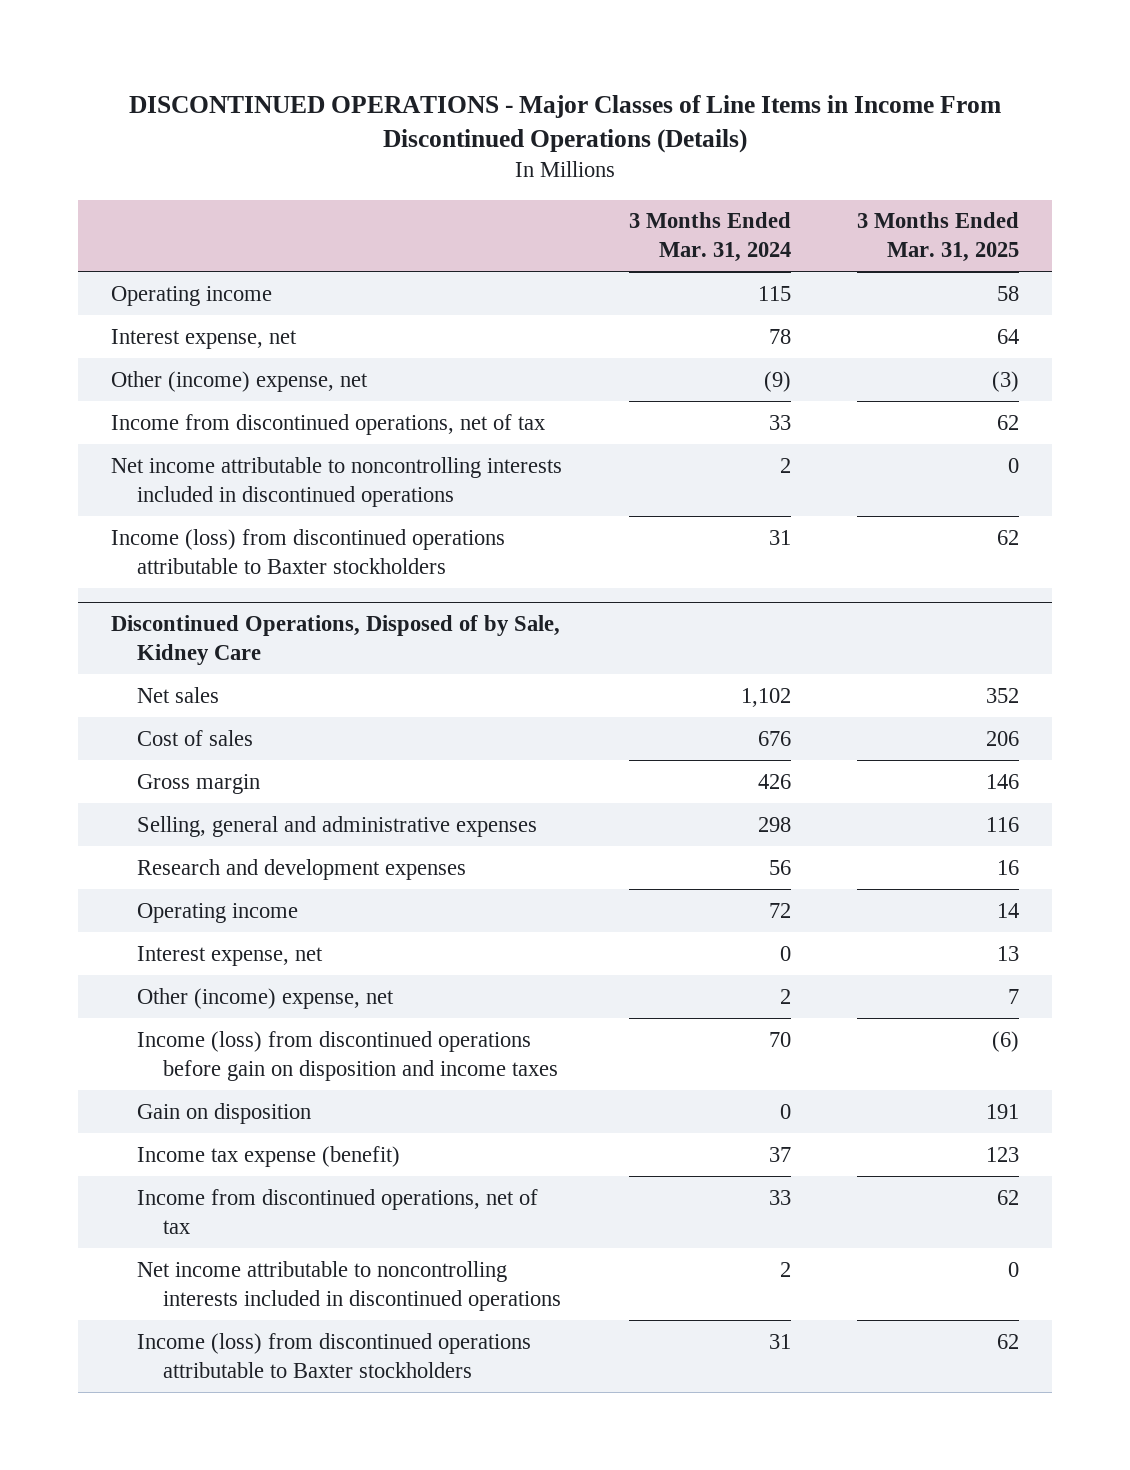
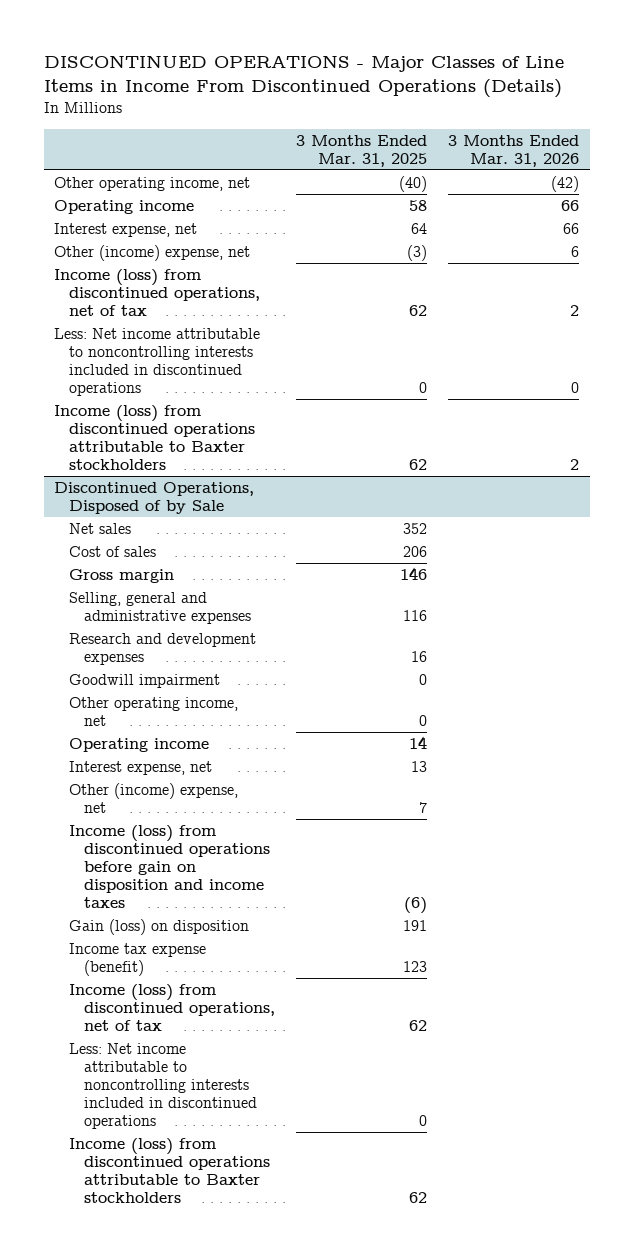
[628,212,791,263] 3 Months Ended Mar. 31, 2024 -> none
none -> [448,134,580,167] 3 Months Ended Mar. 31, 2026
none -> [54,176,251,191] Other operating income, net
[111,413,546,435] Income from discontinued operations, net of tax -> [54,268,261,316] Income (loss) from discontinued operations, net of tax
[111,456,563,507] Net income attributable to noncontrolling interests included in discontinued operations -> [54,327,261,396] Less: Net income attributable to noncontrolling interests included in discontinued operations
[111,615,561,666] Discontinued Operations, Disposed of by Sale, Kidney Care -> [54,481,255,514] Discontinued Operations, Disposed of by Sale
none -> [69,673,221,688] Goodwill impairment
none -> [69,696,239,726] Other operating income, net
[137,1102,312,1124] Gain on disposition -> [69,918,250,935] Gain (loss) on disposition
[137,1188,539,1234] Income from discontinued operations, net of tax -> [69,983,276,1031] Income (loss) from discontinued operations, net of tax
[137,1260,561,1311] Net income attributable to noncontrolling interests included in discontinued operations -> [69,1042,258,1129] Less: Net income attributable to noncontrolling interests included in discontinued operations

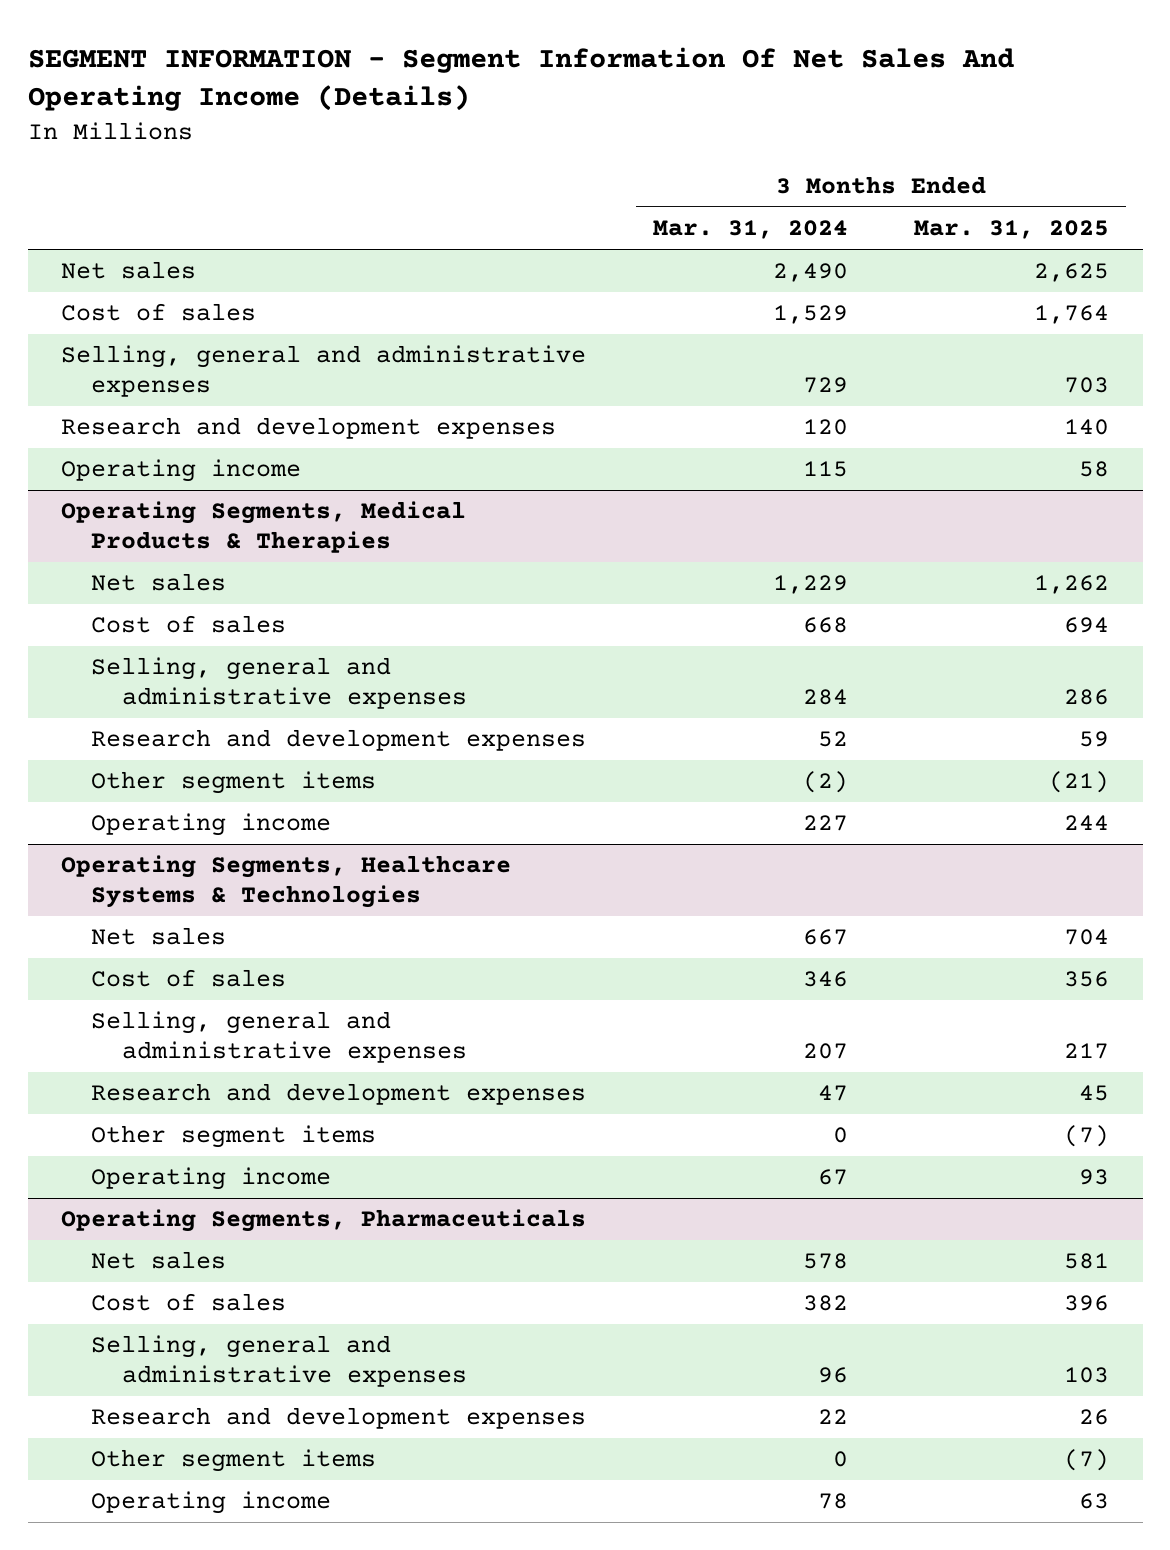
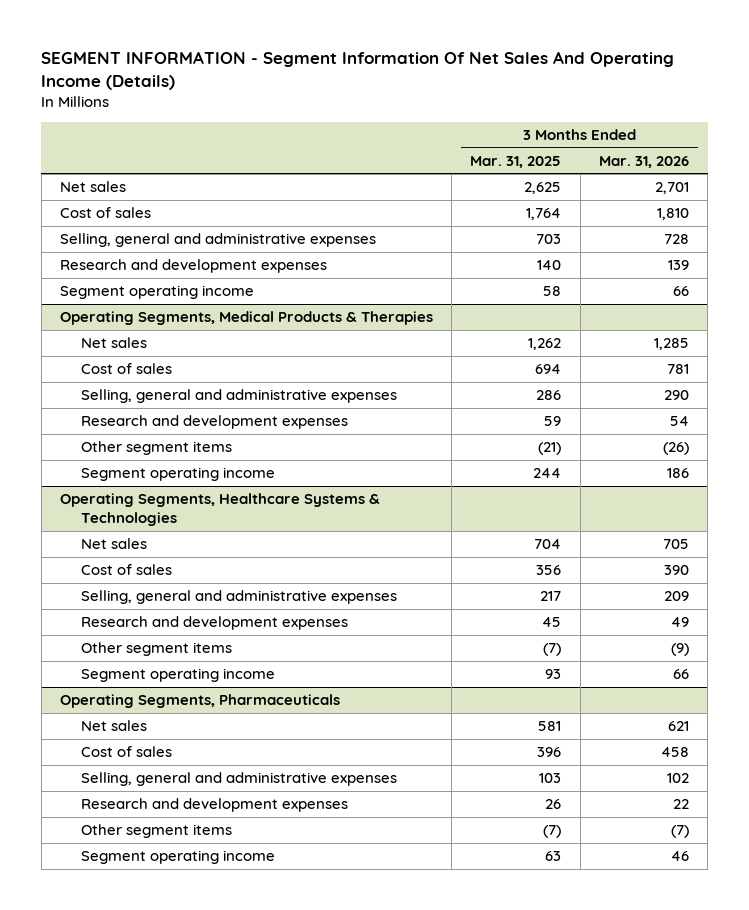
[652,220,848,240] Mar. 31, 2024 -> none
none -> [598,155,689,168] Mar. 31, 2026
[60,459,301,483] Operating income -> [59,285,254,300] Segment operating income
[91,813,332,837] Operating income -> [81,467,276,482] Segment operating income
[91,1167,332,1191] Operating income -> [81,668,276,683] Segment operating income
[91,1491,332,1515] Operating income -> [81,850,276,865] Segment operating income

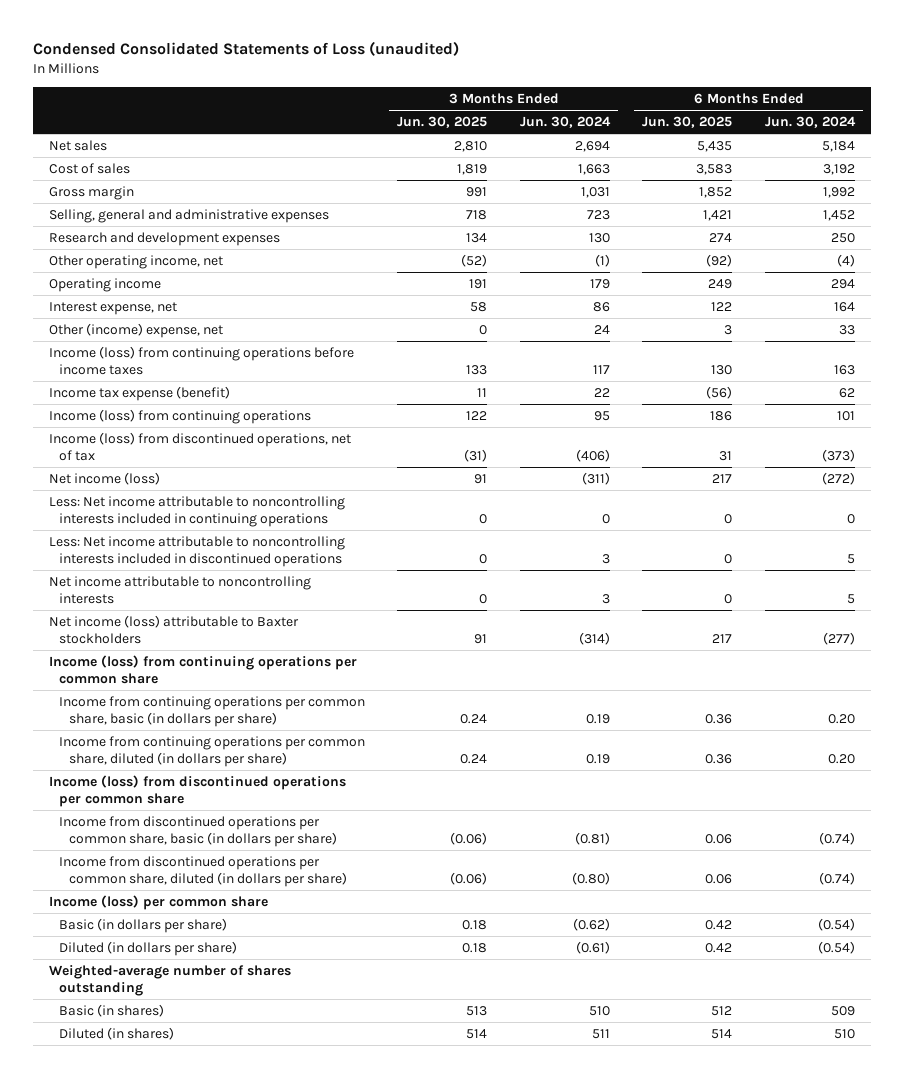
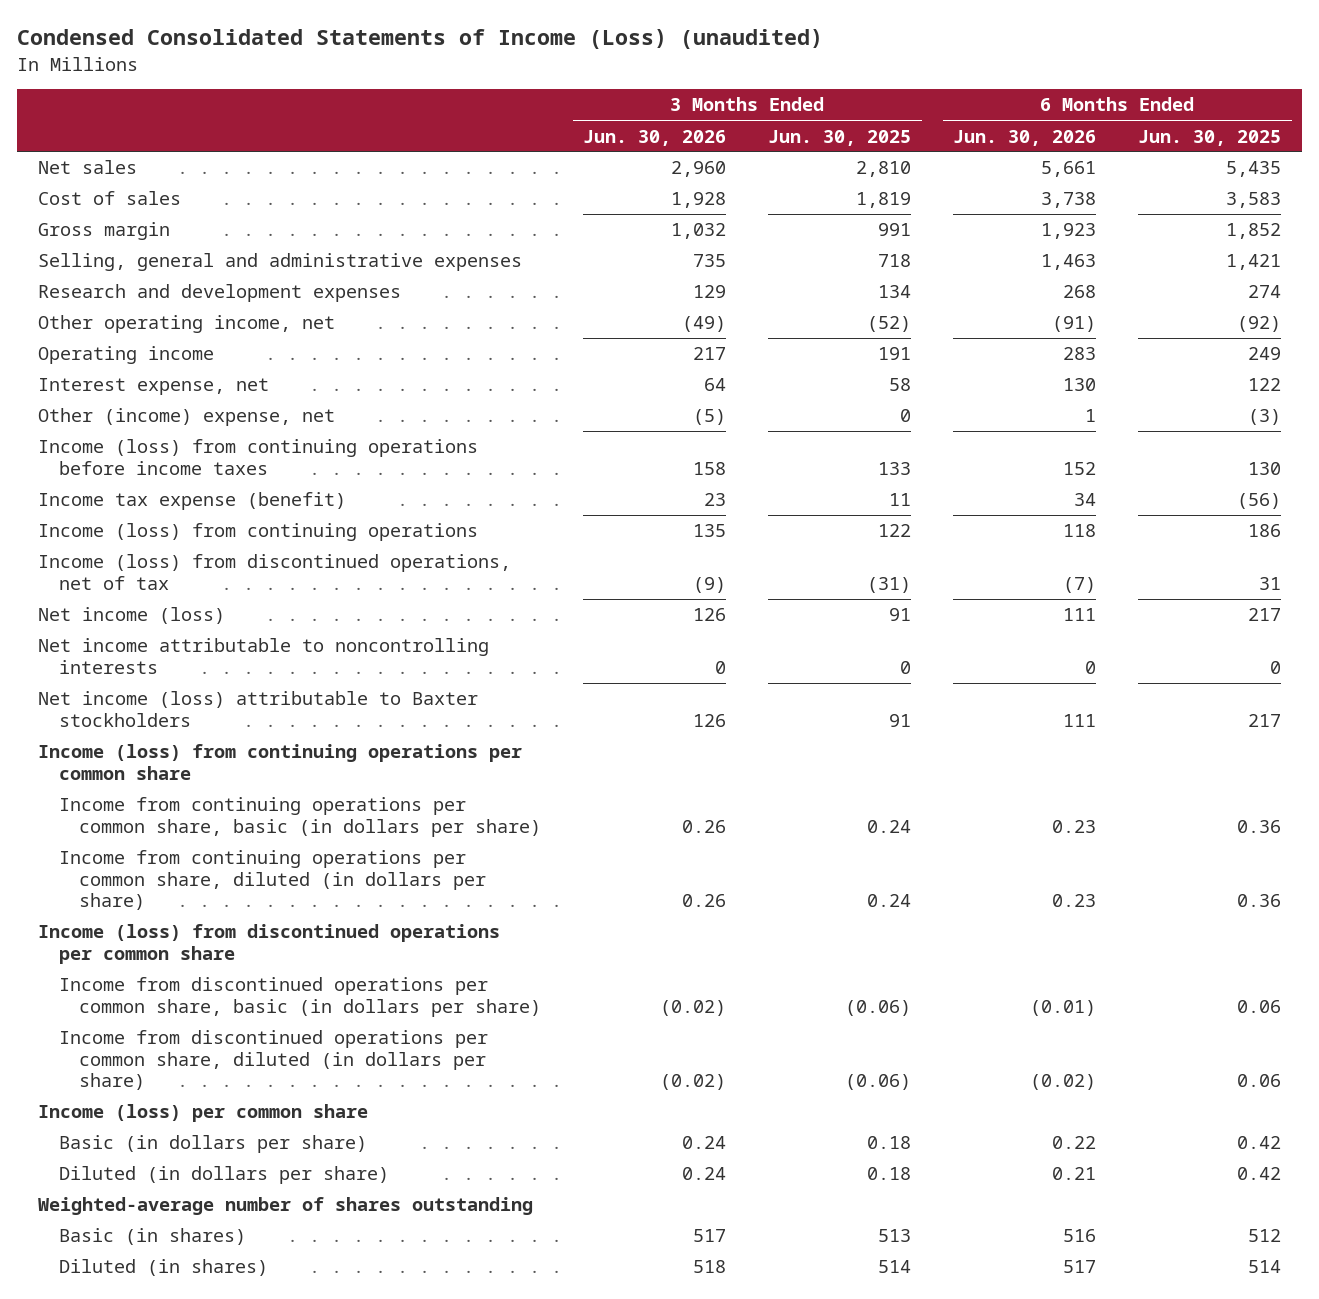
[32,41,459,57] Condensed Consolidated Statements of Loss (unaudited) -> [16,29,823,50] Condensed Consolidated Statements of Income (Loss) (unaudited)
[519,115,611,128] Jun. 30, 2024 -> none
[764,115,856,128] Jun. 30, 2024 -> none
none -> [583,129,727,146] Jun. 30, 2026
none -> [953,129,1097,146] Jun. 30, 2026
[724,324,733,335] 3 -> [1248,409,1282,426] (3)
[49,495,346,527] Less: Net income attributable to noncontrolling interests included in continuing operations -> none
[49,535,346,567] Less: Net income attributable to noncontrolling interests included in discontinued operations -> none

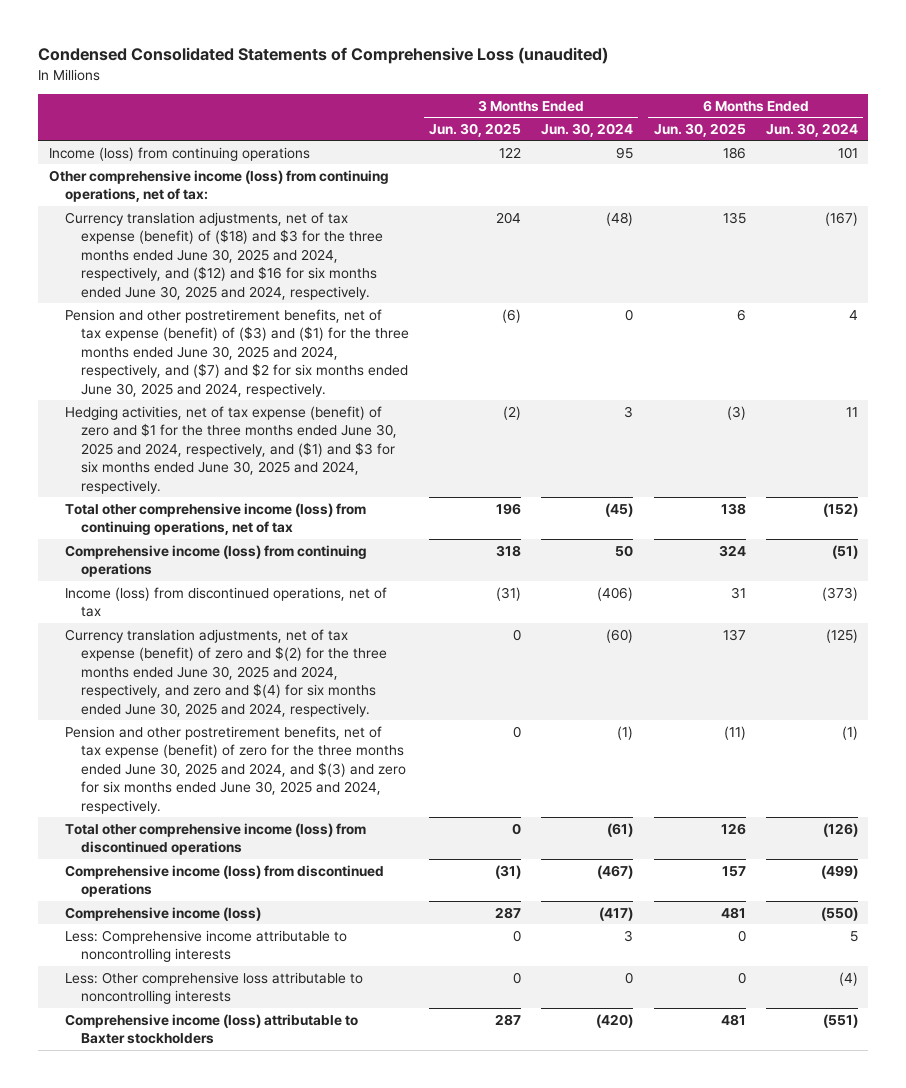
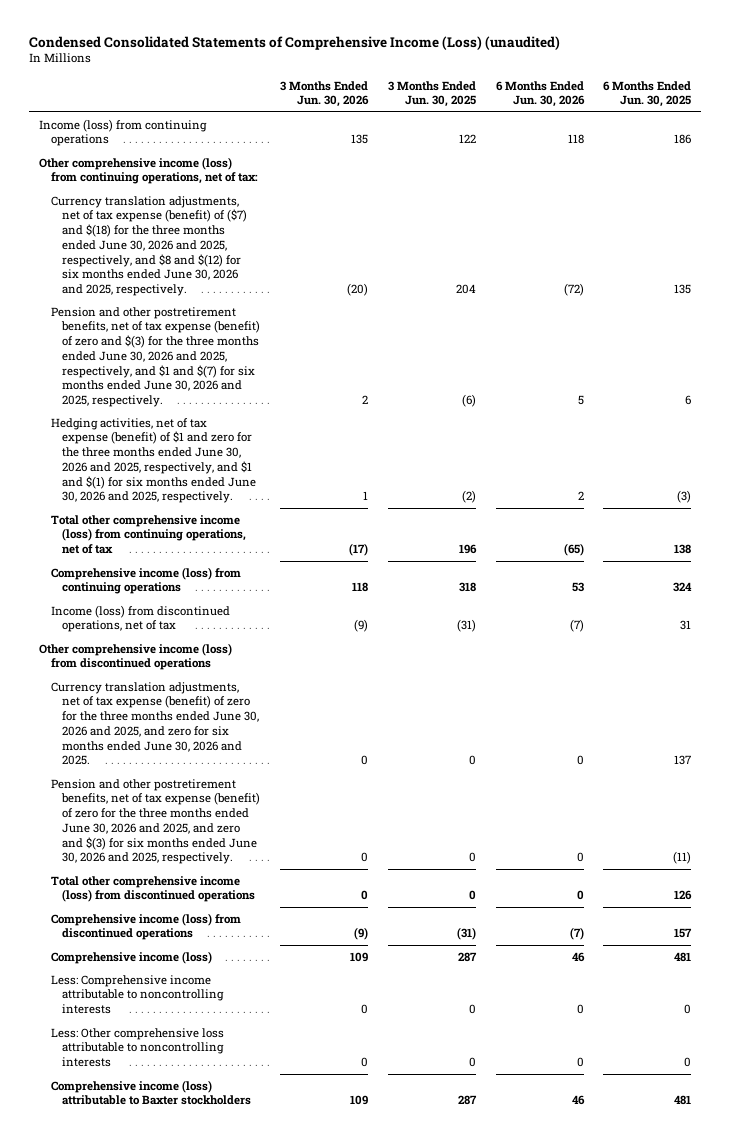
[38,47,609,65] Condensed Consolidated Statements of Comprehensive Loss (unaudited) -> [28,35,560,50] Condensed Consolidated Statements of Comprehensive Income (Loss) (unaudited)
[541,122,634,137] Jun. 30, 2024 -> none
[765,122,858,137] Jun. 30, 2024 -> none
none -> [280,80,370,108] 3 Months Ended Jun. 30, 2026
none -> [495,80,585,108] 6 Months Ended Jun. 30, 2026
[64,211,383,300] Currency translation adjustments, net of tax expense (benefit) of ($18) and $3 for the three months ended June 30, 2025 and 2024, respectively, and ($12) and $16 for six months ended June 30, 2025 and 2024, respectively. -> [50,195,248,296] Currency translation adjustments, net of tax expense (benefit) of ($7) and $(18) for the three months ended June 30, 2026 and 2025, respectively, and $8 and $(12) for six months ended June 30, 2026 and 2025, respectively.
[64,308,409,397] Pension and other postretirement benefits, net of tax expense (benefit) of ($3) and ($1) for the three months ended June 30, 2025 and 2024, respectively, and ($7) and $2 for six months ended June 30, 2025 and 2024, respectively. -> [50,306,261,407] Pension and other postretirement benefits, net of tax expense (benefit) of zero and $(3) for the three months ended June 30, 2026 and 2025, respectively, and $1 and $(7) for six months ended June 30, 2026 and 2025, respectively.
[64,405,397,494] Hedging activities, net of tax expense (benefit) of zero and $1 for the three months ended June 30, 2025 and 2024, respectively, and ($1) and $3 for six months ended June 30, 2025 and 2024, respectively. -> [50,417,257,504] Hedging activities, net of tax expense (benefit) of $1 and zero for the three months ended June 30, 2026 and 2025, respectively, and $1 and $(1) for six months ended June 30, 2026 and 2025, respectively.
none -> [38,642,232,671] Other comprehensive income (loss) from discontinued operations
[64,628,387,717] Currency translation adjustments, net of tax expense (benefit) of zero and $(2) for the three months ended June 30, 2025 and 2024, respectively, and zero and $(4) for six months ended June 30, 2025 and 2024, respectively. -> [50,681,260,766] Currency translation adjustments, net of tax expense (benefit) of zero for the three months ended June 30, 2026 and 2025, and zero for six months ended June 30, 2026 and 2025.
[64,725,406,814] Pension and other postretirement benefits, net of tax expense (benefit) of zero for the three months ended June 30, 2025 and 2024, and $(3) and zero for six months ended June 30, 2025 and 2024, respectively. -> [50,778,261,865] Pension and other postretirement benefits, net of tax expense (benefit) of zero for the three months ended June 30, 2026 and 2025, and zero and $(3) for six months ended June 30, 2026 and 2025, respectively.

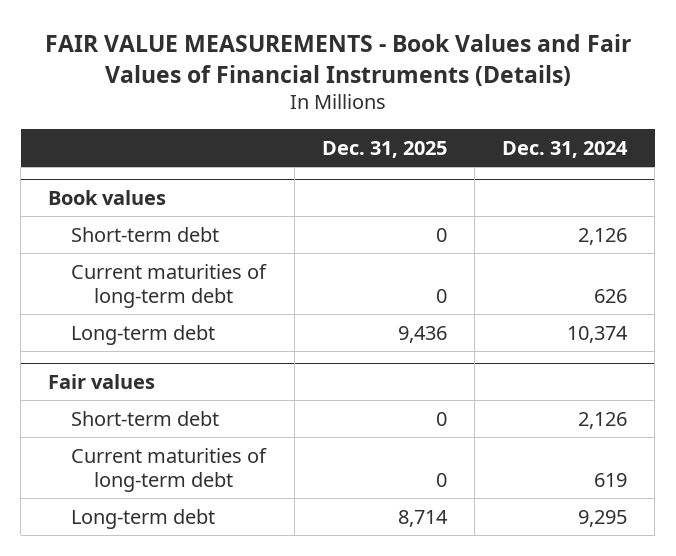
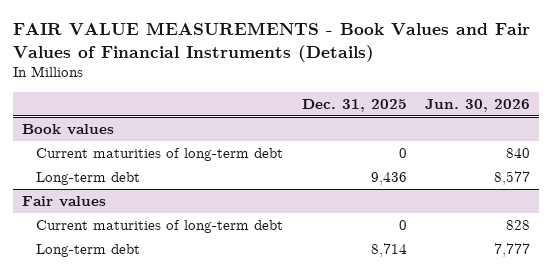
[502,140,629,158] Dec. 31, 2024 -> none
none -> [425,98,531,112] Jun. 30, 2026
[71,226,220,242] Short-term debt -> none
[71,410,220,426] Short-term debt -> none

